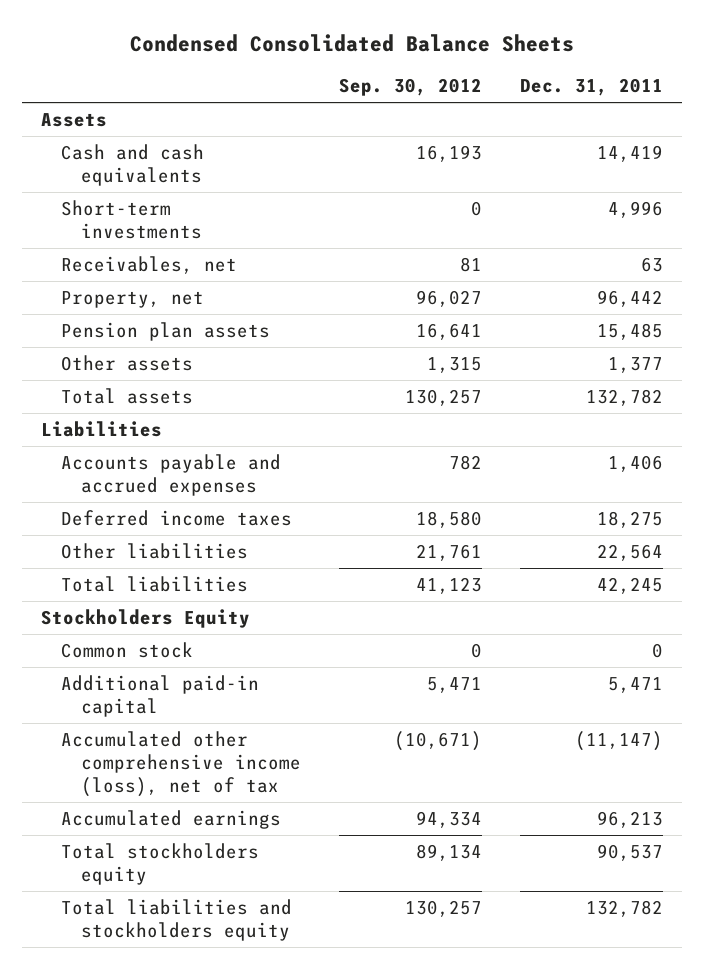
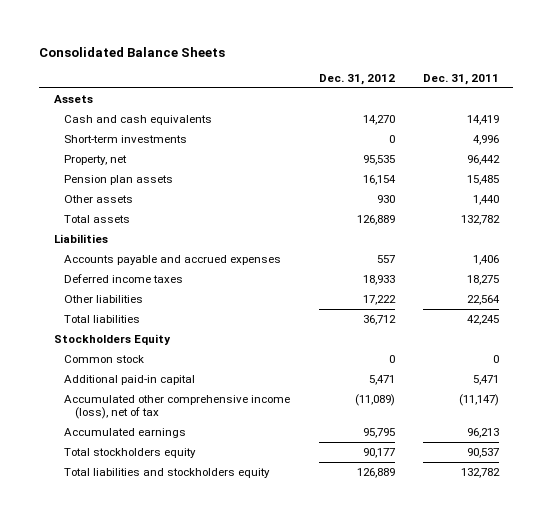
[130,33,575,52] Condensed Consolidated Balance Sheets -> [39,46,226,57] Consolidated Balance Sheets
[339,78,483,97] Sep. 30, 2012 -> none
none -> [318,74,395,86] Dec. 31, 2012
[61,255,238,274] Receivables, net -> none
[608,356,664,373] 1,377 -> [473,194,500,205] 1,440

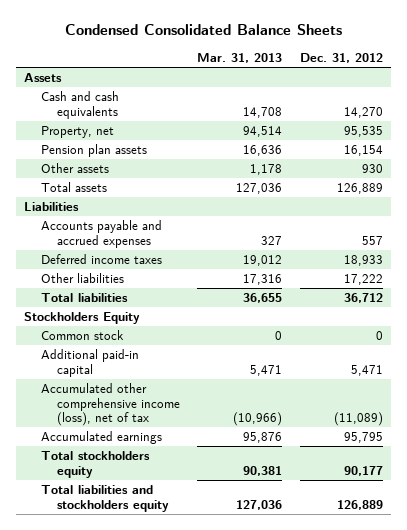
[39,46,226,57] Consolidated Balance Sheets -> [64,24,342,36] Condensed Consolidated Balance Sheets
[423,74,500,86] Dec. 31, 2011 -> none
none -> [197,52,283,63] Mar. 31, 2013
[64,134,188,143] Short-term investments -> none

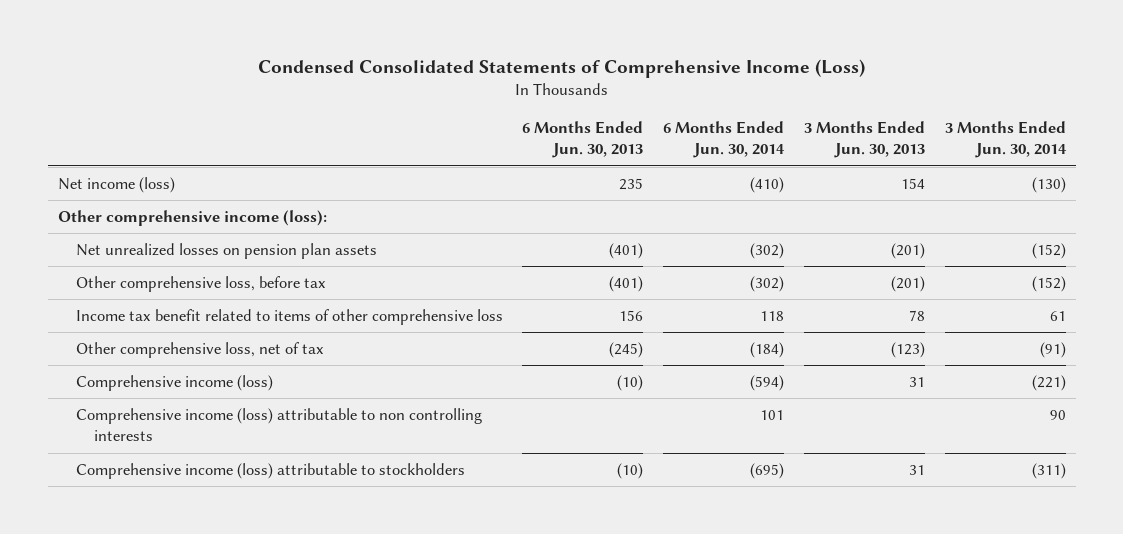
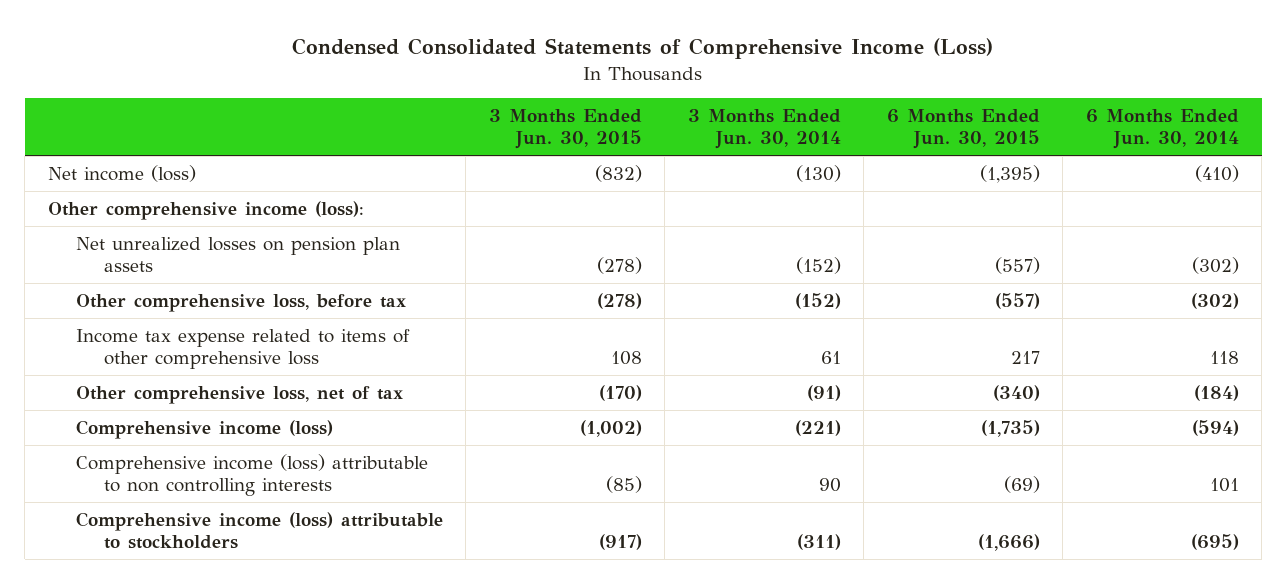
[522,121,644,159] 6 Months Ended Jun. 30, 2013 -> none
[804,121,926,159] 3 Months Ended Jun. 30, 2013 -> none
none -> [488,109,642,150] 3 Months Ended Jun. 30, 2015
none -> [886,109,1040,150] 6 Months Ended Jun. 30, 2015
[75,309,503,326] Income tax benefit related to items of other comprehensive loss -> [75,328,410,369] Income tax expense related to items of other comprehensive loss

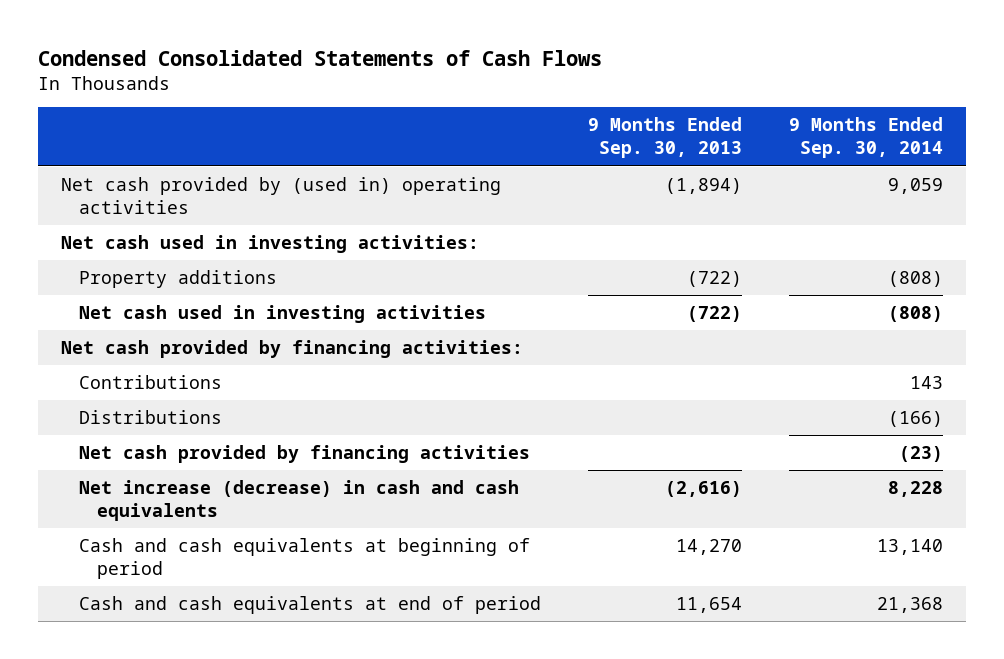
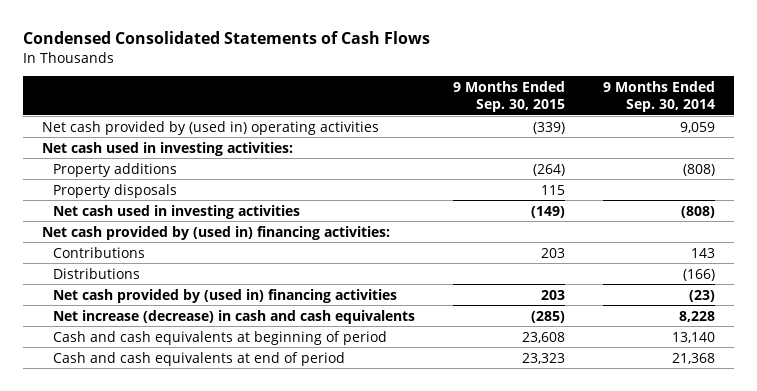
[588,117,743,159] 9 Months Ended Sep. 30, 2013 -> none
none -> [453,80,566,112] 9 Months Ended Sep. 30, 2015
none -> [53,183,178,198] Property disposals
[61,339,524,358] Net cash provided by financing activities: -> [41,225,390,240] Net cash provided by (used in) financing activities:
[79,444,531,463] Net cash provided by financing activities -> [53,288,398,303] Net cash provided by (used in) financing activities

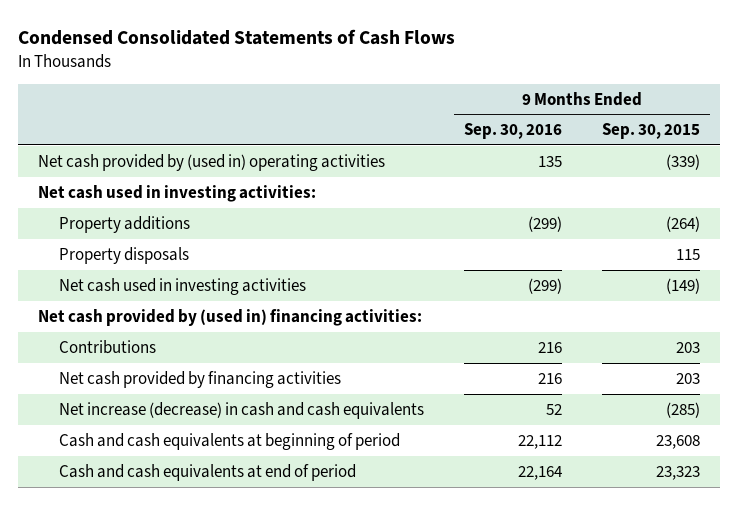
[603,80,716,112] 9 Months Ended Sep. 30, 2014 -> none
none -> [464,123,563,140] Sep. 30, 2016
[53,267,141,279] Distributions -> none
[53,288,398,303] Net cash provided by (used in) financing activities -> [59,370,342,388] Net cash provided by financing activities

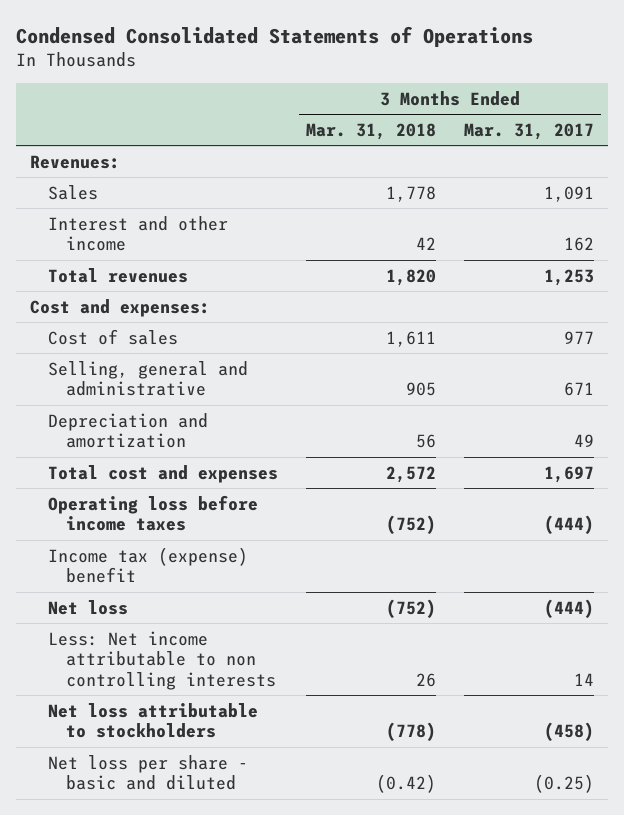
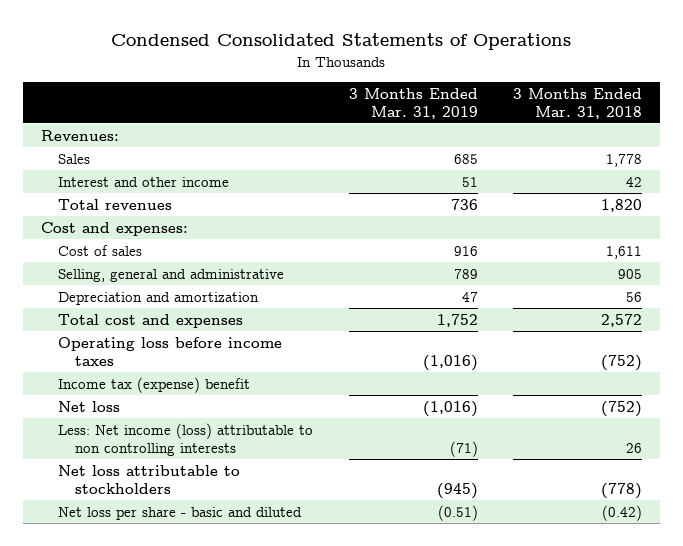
[464,122,595,140] Mar. 31, 2017 -> none
none -> [348,87,478,119] 3 Months Ended Mar. 31, 2019
[47,630,276,691] Less: Net income attributable to non controlling interests -> [57,422,313,456] Less: Net income (loss) attributable to non controlling interests

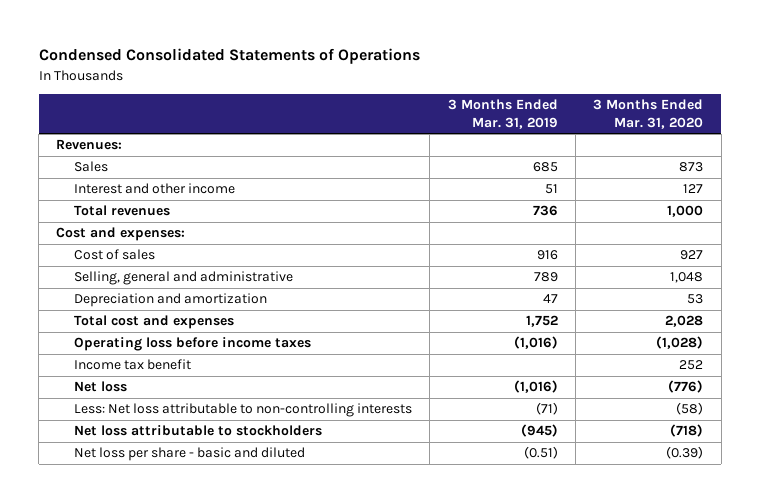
[513,87,643,119] 3 Months Ended Mar. 31, 2018 -> none
none -> [593,99,704,129] 3 Months Ended Mar. 31, 2020
[57,376,250,393] Income tax (expense) benefit -> [73,359,191,371] Income tax benefit
[57,422,313,456] Less: Net income (loss) attributable to non controlling interests -> [73,403,412,418] Less: Net loss attributable to non-controlling interests

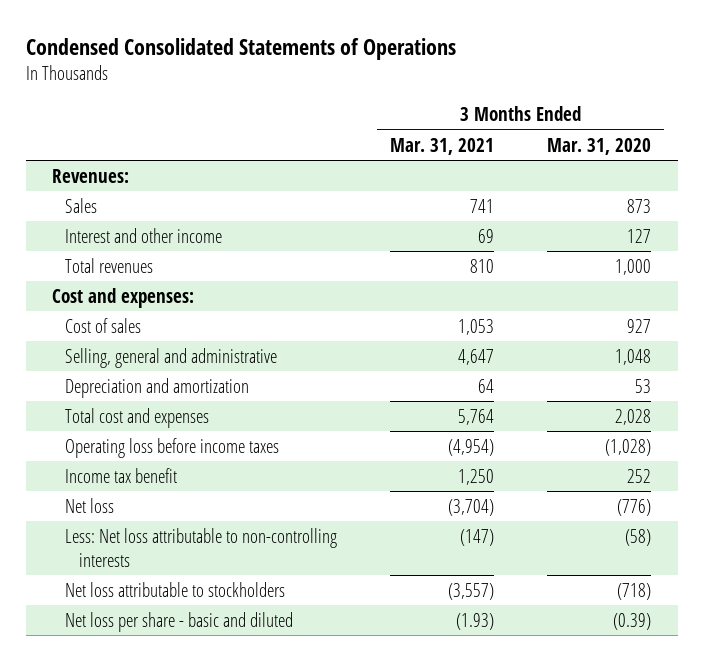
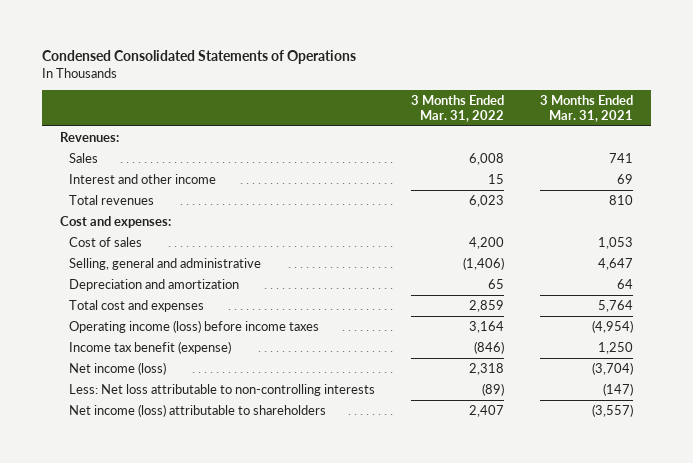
[547,137,652,155] Mar. 31, 2020 -> none
none -> [410,95,504,122] 3 Months Ended Mar. 31, 2022
[65,437,280,458] Operating loss before income taxes -> [68,319,319,333] Operating income (loss) before income taxes
[65,467,178,483] Income tax benefit -> [68,340,231,354] Income tax benefit (expense)
[65,497,115,513] Net loss -> [68,361,166,375] Net income (loss)
[65,611,294,632] Net loss per share - basic and diluted -> none
[65,581,286,597] Net loss attributable to stockholders -> [68,403,326,417] Net income (loss) attributable to shareholders

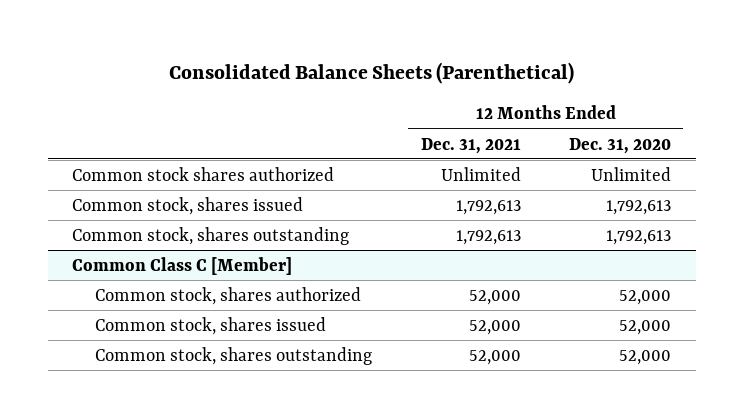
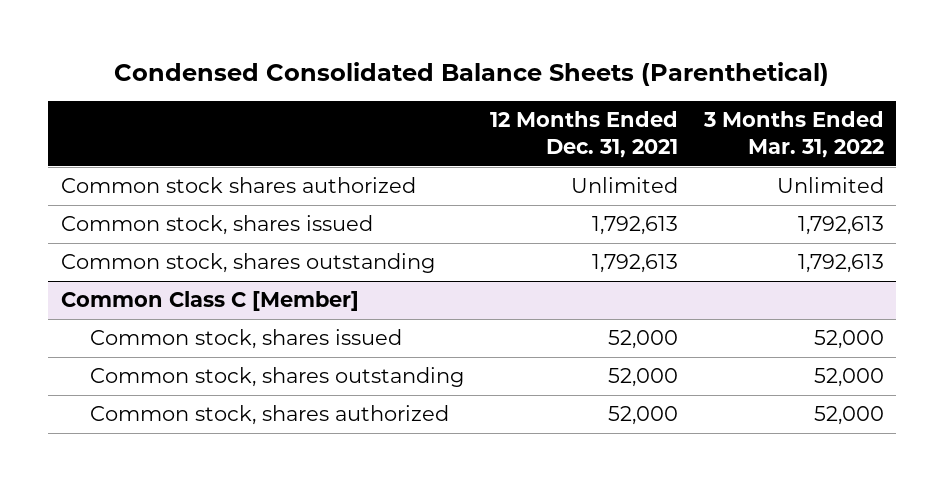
[168,61,574,84] Consolidated Balance Sheets (Parenthetical) -> [114,61,830,86] Condensed Consolidated Balance Sheets (Parenthetical)
[569,137,672,154] Dec. 31, 2020 -> none
none -> [702,111,884,159] 3 Months Ended Mar. 31, 2022
[94,286,361,305] Common stock, shares authorized -> [90,405,450,426] Common stock, shares authorized

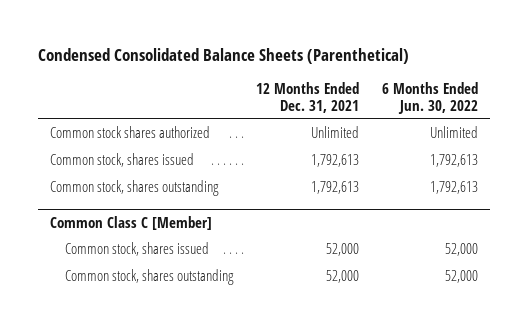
[702,111,884,159] 3 Months Ended Mar. 31, 2022 -> none
none -> [382,81,479,114] 6 Months Ended Jun. 30, 2022
[90,405,450,426] Common stock, shares authorized -> none

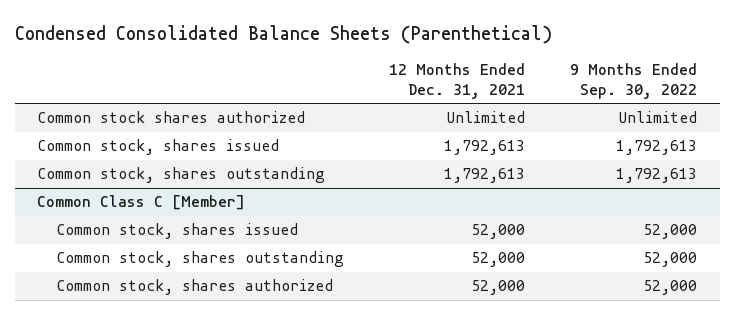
[382,81,479,114] 6 Months Ended Jun. 30, 2022 -> none
none -> [570,63,698,100] 9 Months Ended Sep. 30, 2022
none -> [55,279,333,296] Common stock, shares authorized

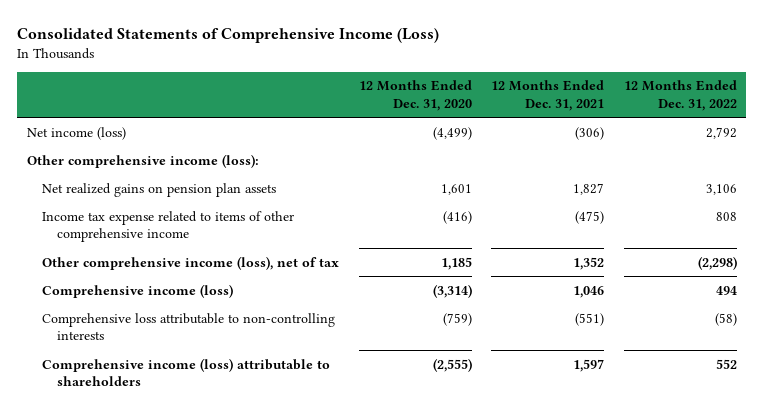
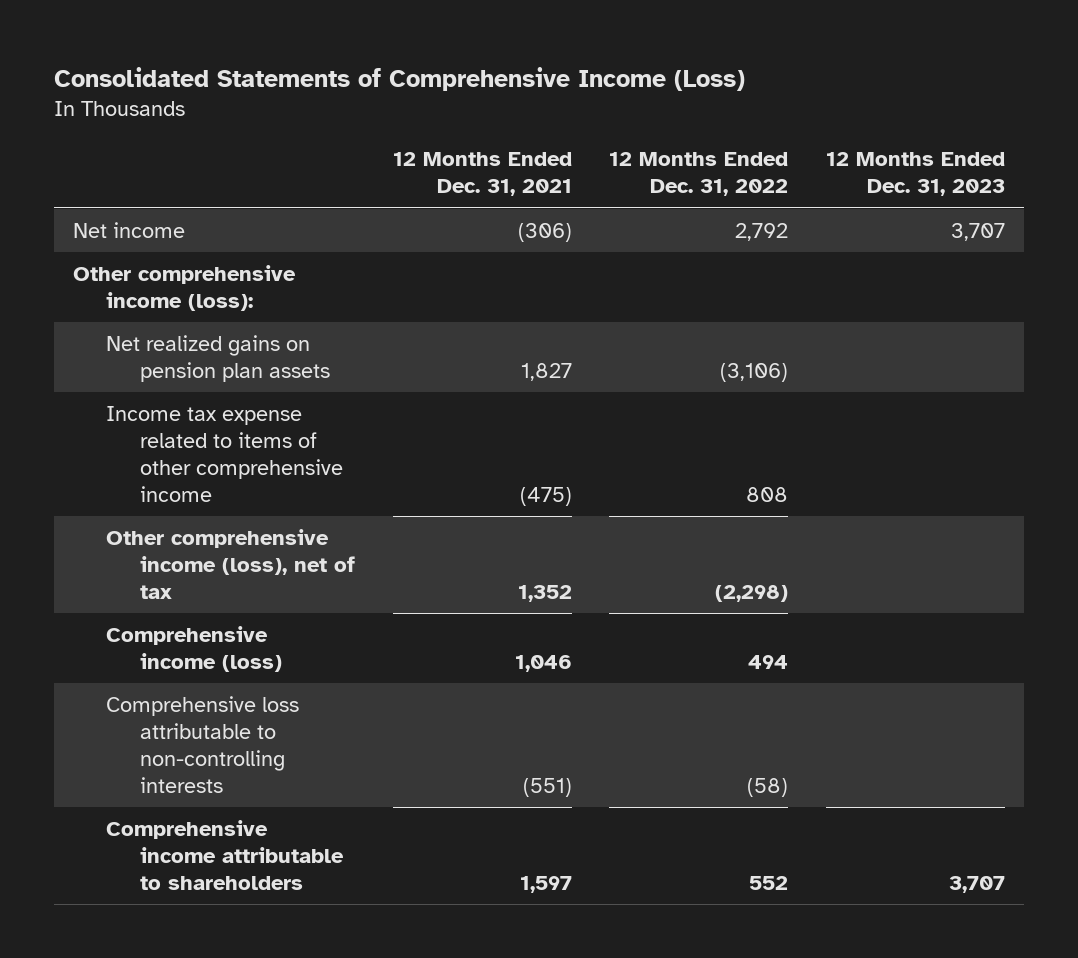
[358,80,472,111] 12 Months Ended Dec. 31, 2020 -> none
none -> [826,152,1006,197] 12 Months Ended Dec. 31, 2023
[27,126,127,140] Net income (loss) -> [72,221,185,238] Net income
[705,183,737,195] 3,106 -> [720,362,789,382] (3,106)
[42,357,331,387] Comprehensive income (loss) attributable to shareholders -> [106,819,344,890] Comprehensive income attributable to shareholders

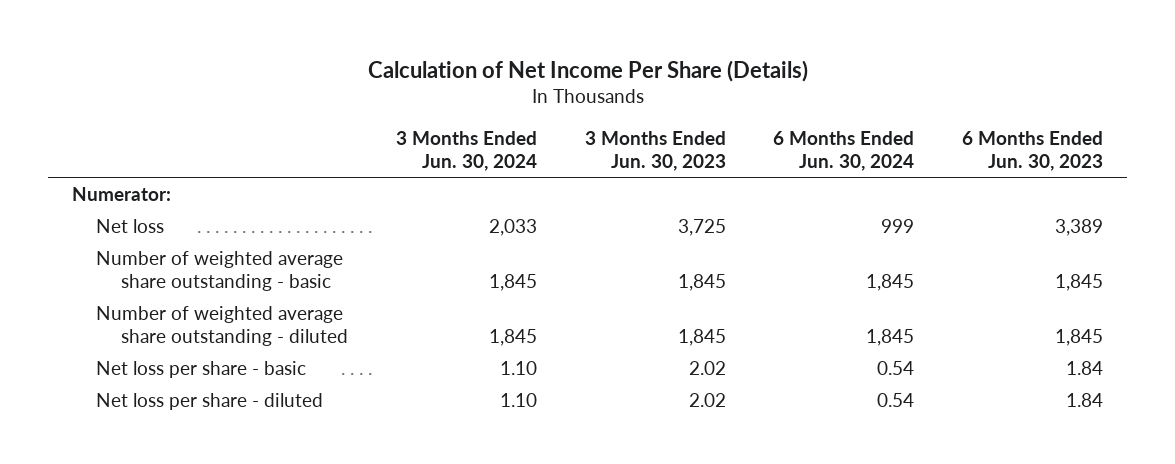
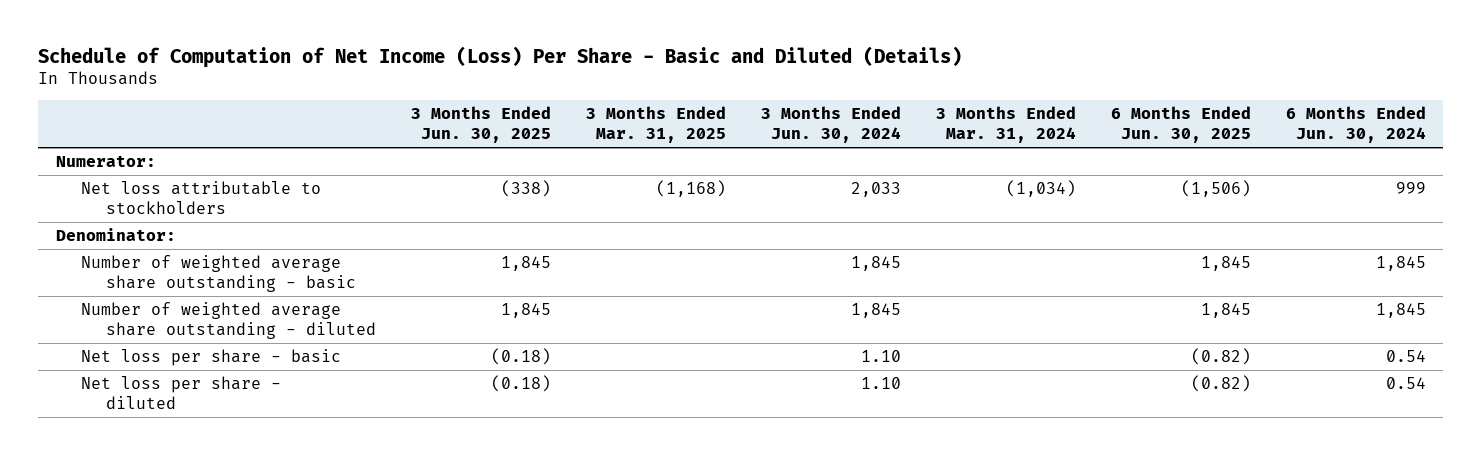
[367,59,808,82] Calculation of Net Income Per Share (Details) -> [38,45,963,68] Schedule of Computation of Net Income (Loss) Per Share - Basic and Diluted (Details)
[584,131,726,172] 3 Months Ended Jun. 30, 2023 -> none
[962,131,1104,172] 6 Months Ended Jun. 30, 2023 -> none
none -> [411,105,552,144] 3 Months Ended Jun. 30, 2025
none -> [586,105,727,144] 3 Months Ended Mar. 31, 2025
none -> [935,105,1076,144] 3 Months Ended Mar. 31, 2024
none -> [1110,105,1251,144] 6 Months Ended Jun. 30, 2025
[96,218,165,233] Net loss -> [80,180,321,215] Net loss attributable to stockholders
none -> [55,227,176,241] Denominator:

